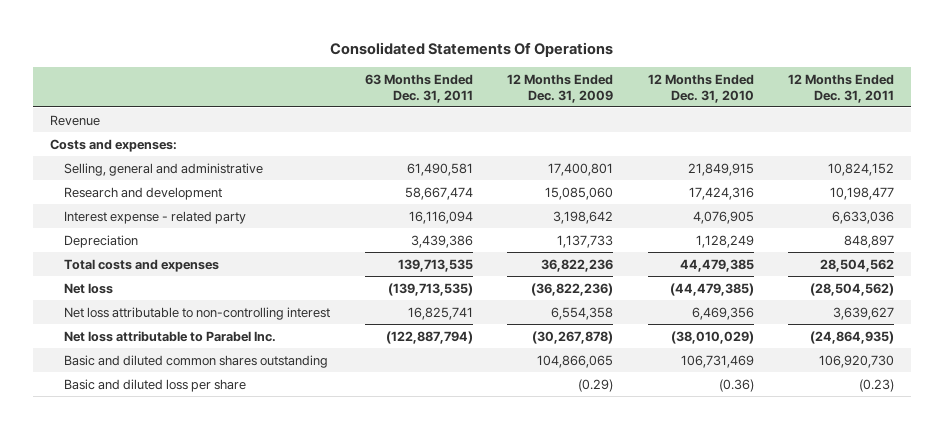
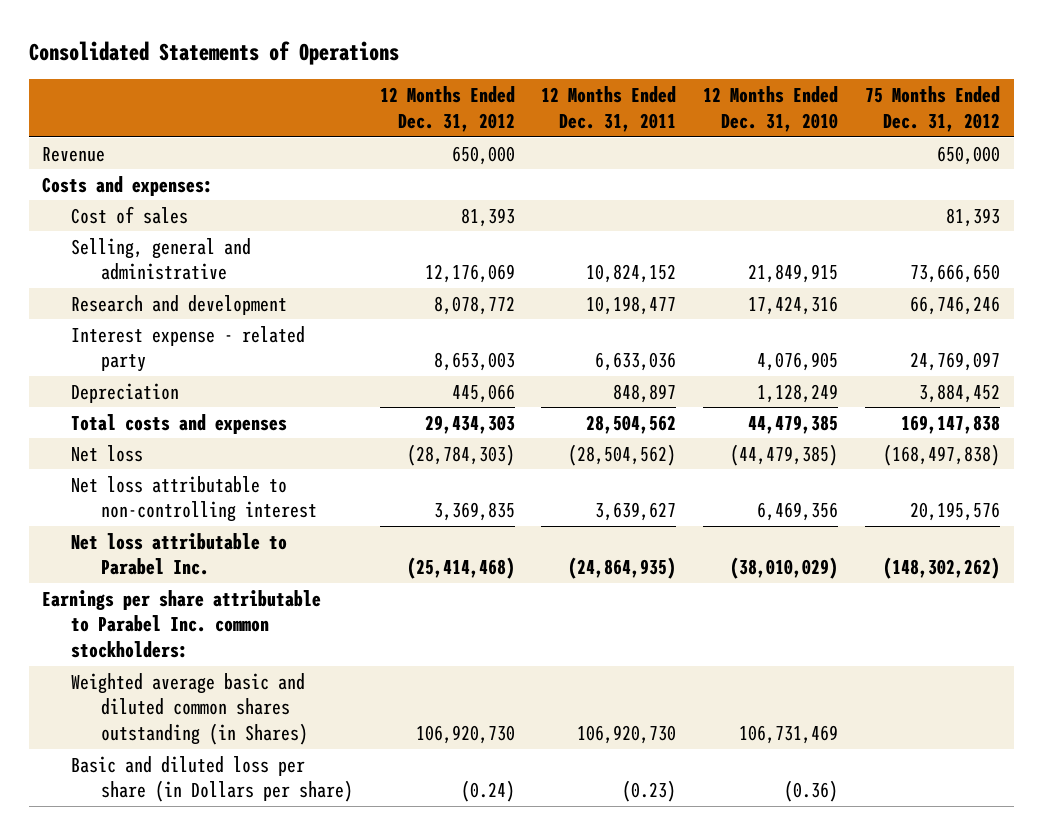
[330,41,614,57] Consolidated Statements Of Operations -> [28,40,399,65] Consolidated Statements of Operations
[364,73,473,103] 63 Months Ended Dec. 31, 2011 -> none
[507,73,614,103] 12 Months Ended Dec. 31, 2009 -> none
none -> [379,86,515,132] 12 Months Ended Dec. 31, 2012
none -> [865,86,1001,132] 75 Months Ended Dec. 31, 2012
none -> [71,205,189,224] Cost of sales
none -> [42,589,322,659] Earnings per share attributable to Parabel Inc. common stockholders:
[64,354,329,368] Basic and diluted common shares outstanding -> [71,672,308,746] Weighted average basic and diluted common shares outstanding (in Shares)
[64,378,247,392] Basic and diluted loss per share -> [71,755,353,803] Basic and diluted loss per share (in Dollars per share)

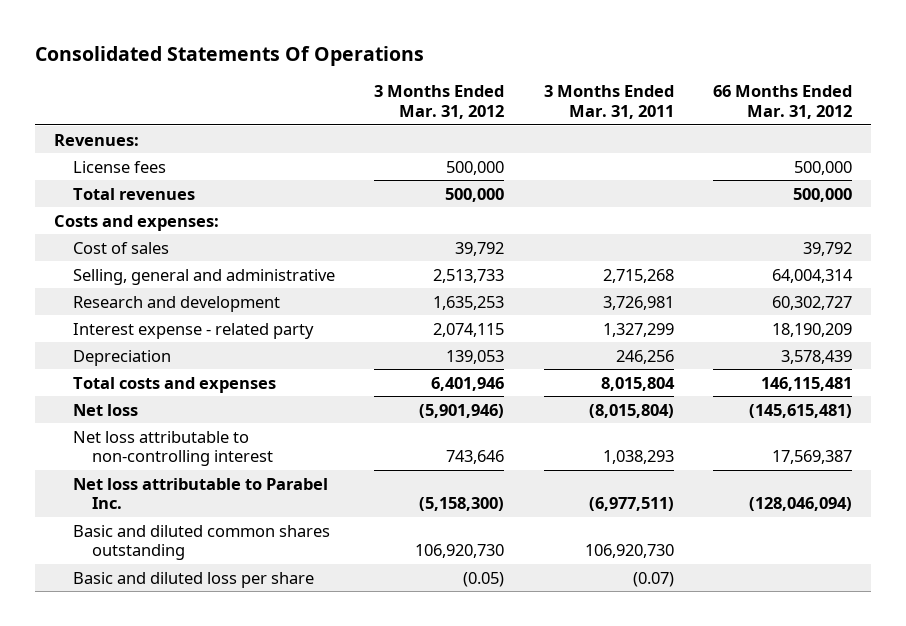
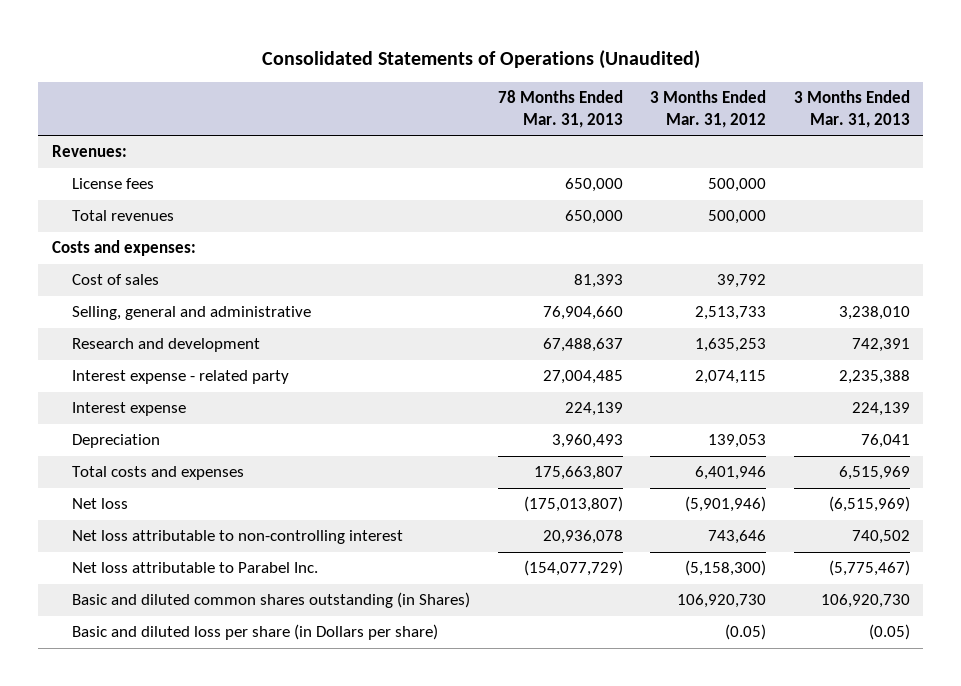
[34,45,424,66] Consolidated Statements Of Operations -> [261,49,700,69] Consolidated Statements of Operations (Unaudited)
[543,85,674,120] 3 Months Ended Mar. 31, 2011 -> none
[712,85,852,120] 66 Months Ended Mar. 31, 2012 -> none
none -> [497,90,623,129] 78 Months Ended Mar. 31, 2013
none -> [793,90,910,129] 3 Months Ended Mar. 31, 2013
none -> [72,402,187,417] Interest expense
[73,524,331,561] Basic and diluted common shares outstanding -> [72,592,471,609] Basic and diluted common shares outstanding (in Shares)
[73,571,315,588] Basic and diluted loss per share -> [72,624,439,641] Basic and diluted loss per share (in Dollars per share)

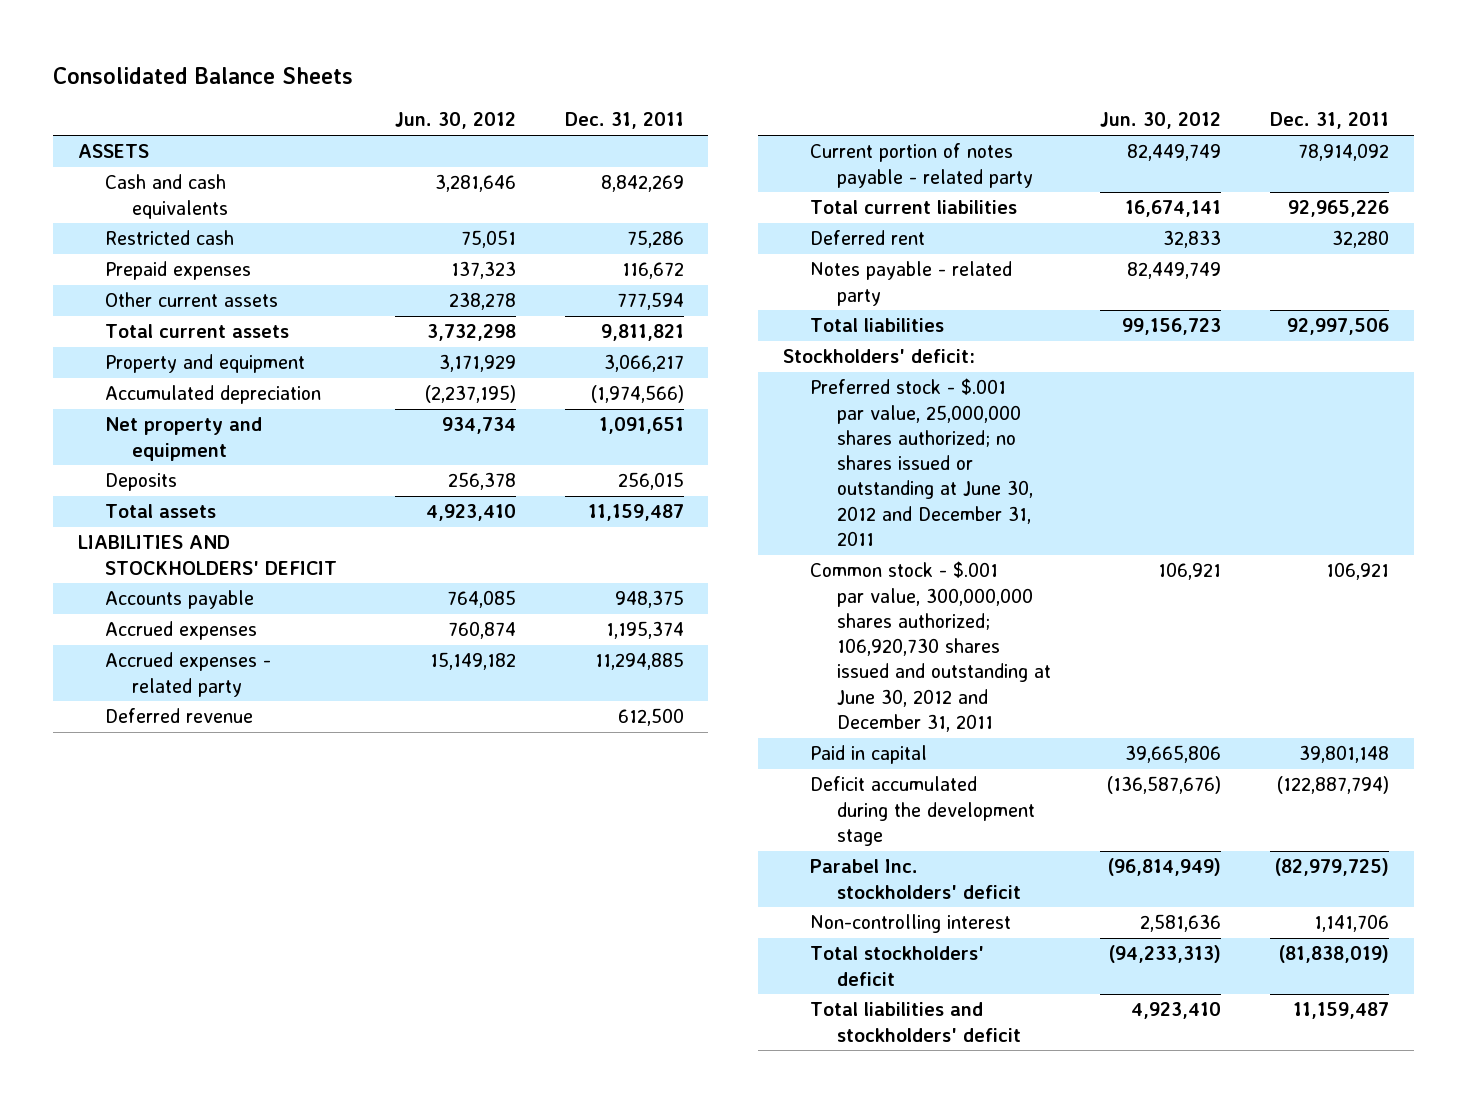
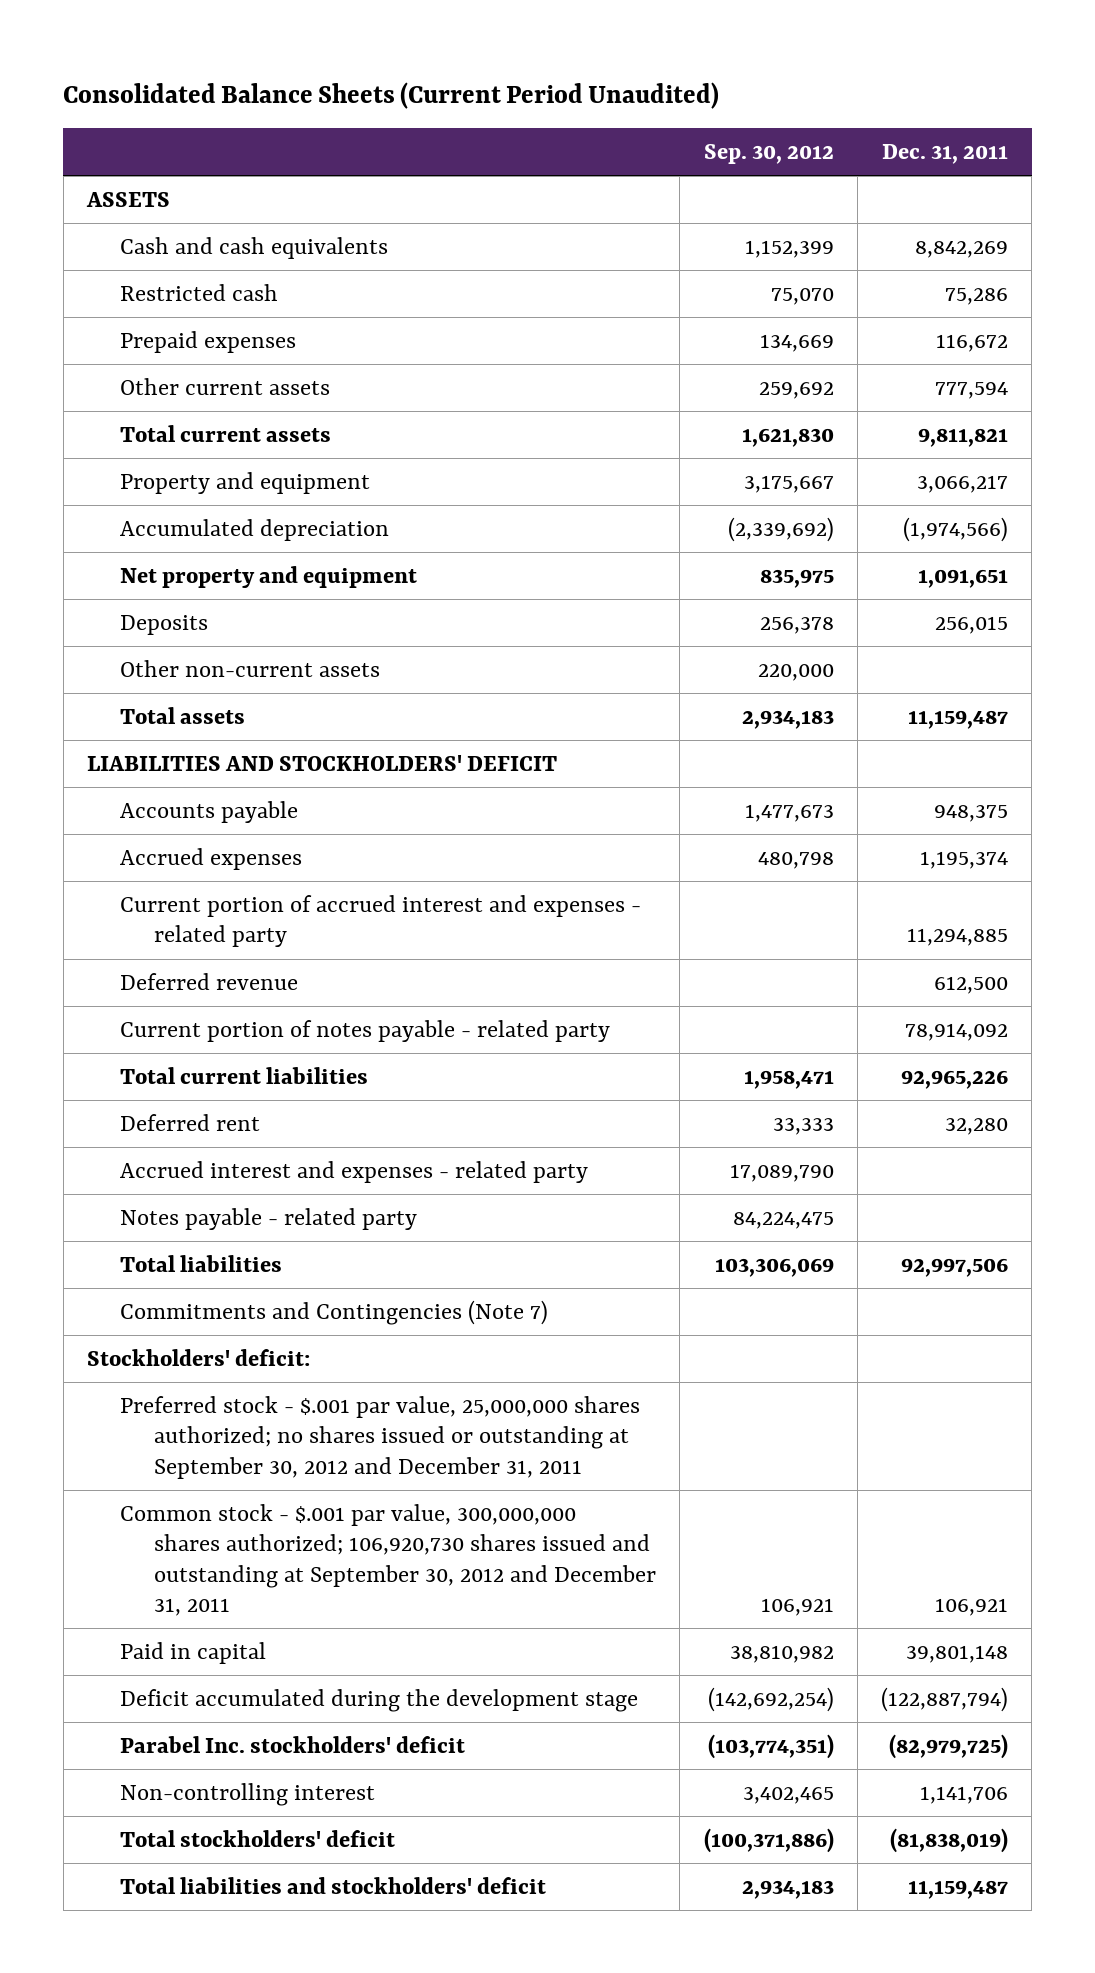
[53,67,354,85] Consolidated Balance Sheets -> [63,81,720,109] Consolidated Balance Sheets (Current Period Unaudited)
[394,112,516,130] Jun. 30, 2012 -> none
none -> [703,143,834,164] Sep. 30, 2012
none -> [120,659,381,677] Other non-current assets
[104,652,271,697] Accrued expenses - related party -> [120,894,642,948] Current portion of accrued interest and expenses - related party
none -> [120,1160,589,1183] Accrued interest and expenses - related party
none -> [120,1299,549,1325] Commitments and Contingencies (Note 7)
[809,378,1033,546] Preferred stock - $.001 par value, 25,000,000 shares authorized; no shares issued or outstanding at June 30, 2012 and December 31, 2011 -> [120,1395,641,1479] Preferred stock - $.001 par value, 25,000,000 shares authorized; no shares issued or outstanding at September 30, 2012 and December 31, 2011
[809,561,1051,732] Common stock - $.001 par value, 300,000,000 shares authorized; 106,920,730 shares issued and outstanding at June 30, 2012 and December 31, 2011 -> [120,1503,657,1617] Common stock - $.001 par value, 300,000,000 shares authorized; 106,920,730 shares issued and outstanding at September 30, 2012 and December 31, 2011

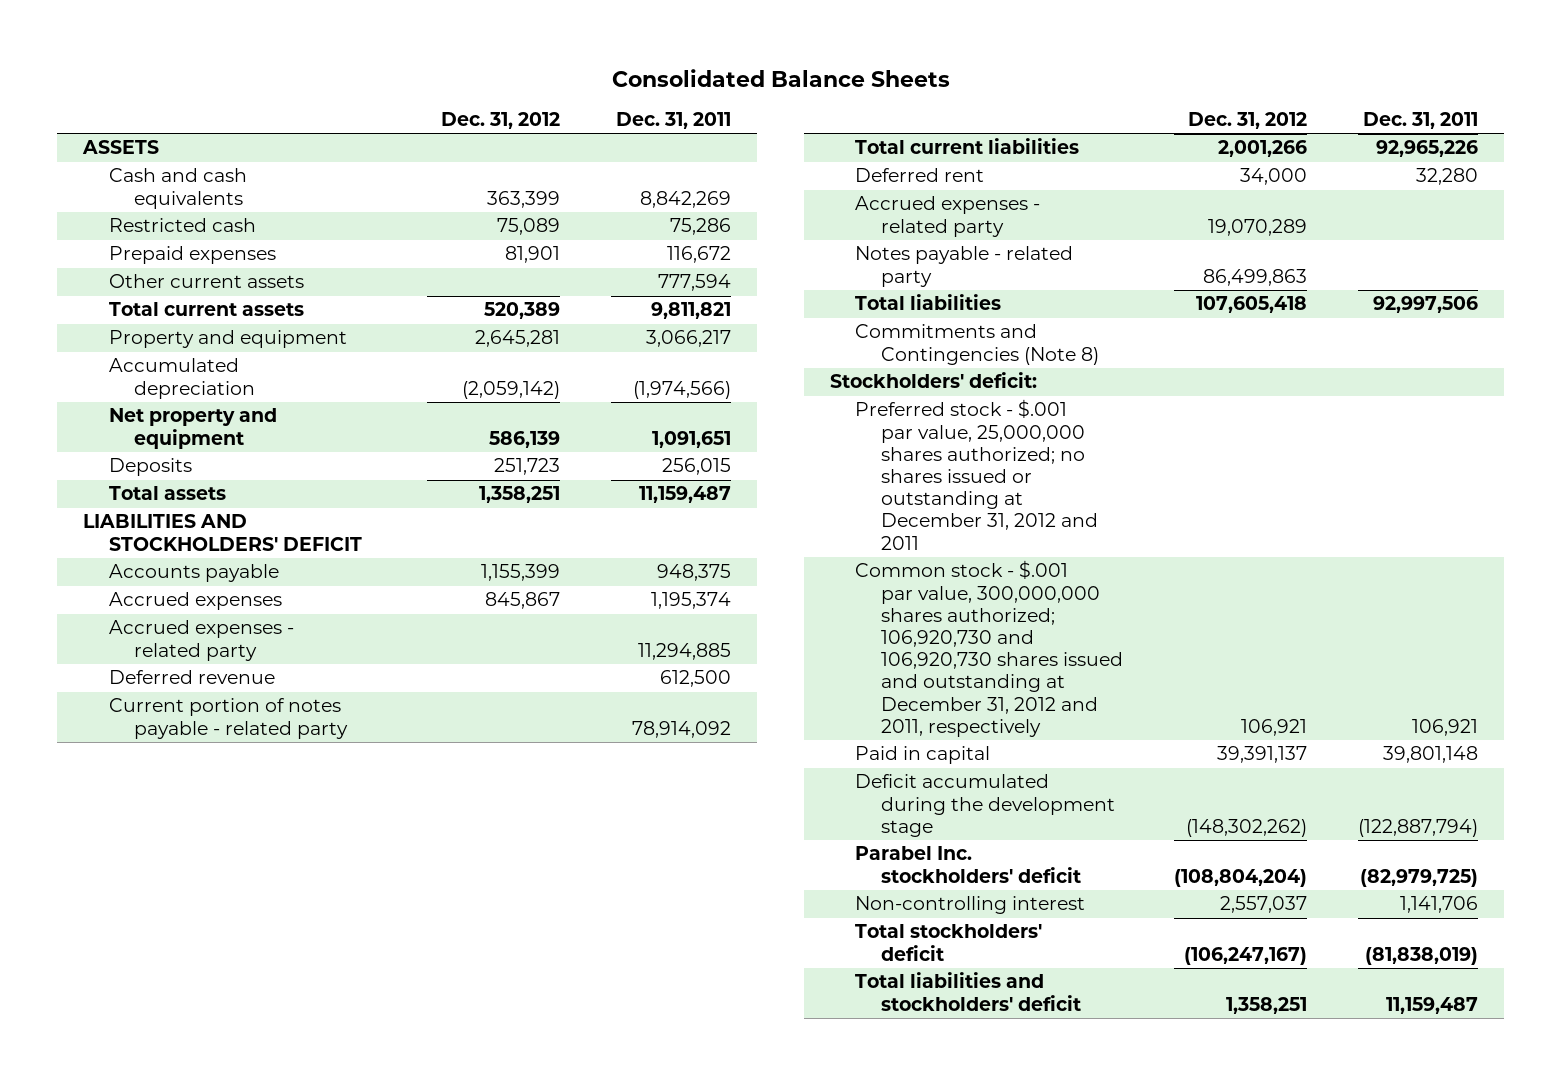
[63,81,720,109] Consolidated Balance Sheets (Current Period Unaudited) -> [611,68,950,87] Consolidated Balance Sheets
[703,143,834,164] Sep. 30, 2012 -> none
none -> [441,112,561,130] Dec. 31, 2012
[120,659,381,677] Other non-current assets -> none
[120,894,642,948] Current portion of accrued interest and expenses - related party -> [108,620,294,661] Accrued expenses - related party
[120,1160,589,1183] Accrued interest and expenses - related party -> [855,196,1041,237] Accrued expenses - related party
[120,1299,549,1325] Commitments and Contingencies (Note 7) -> [855,324,1100,365] Commitments and Contingencies (Note 8)
[120,1395,641,1479] Preferred stock - $.001 par value, 25,000,000 shares authorized; no shares issued or outstanding at September 30, 2012 and December 31, 2011 -> [855,399,1099,550] Preferred stock - $.001 par value, 25,000,000 shares authorized; no shares issued or outstanding at December 31, 2012 and 2011
[120,1503,657,1617] Common stock - $.001 par value, 300,000,000 shares authorized; 106,920,730 shares issued and outstanding at September 30, 2012 and December 31, 2011 -> [855,560,1124,737] Common stock - $.001 par value, 300,000,000 shares authorized; 106,920,730 and 106,920,730 shares issued and outstanding at December 31, 2012 and 2011, respectively

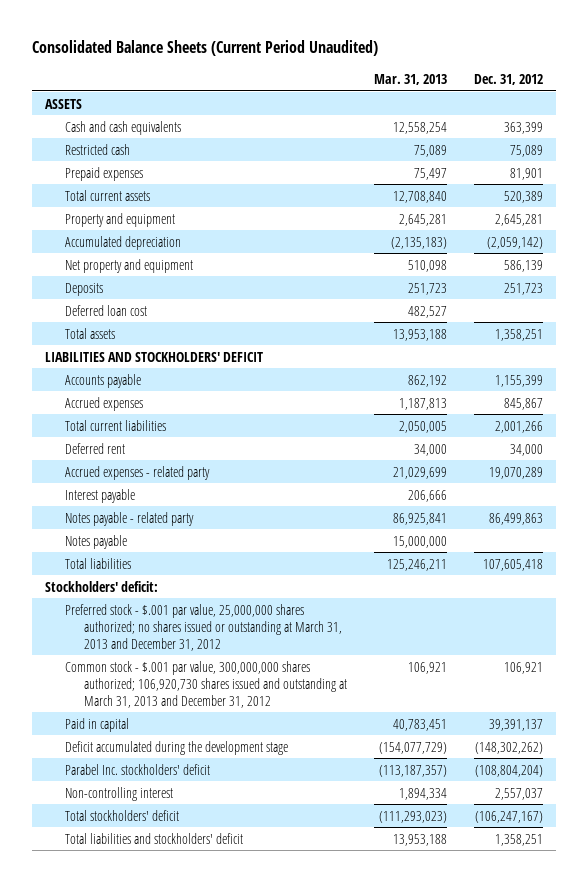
[611,68,950,87] Consolidated Balance Sheets -> [31,40,378,57] Consolidated Balance Sheets (Current Period Unaudited)
[616,112,732,130] Dec. 31, 2011 -> none
none -> [373,73,447,85] Mar. 31, 2013
[108,274,304,289] Other current assets -> none
none -> [64,304,147,316] Deferred loan cost
[108,620,294,661] Accrued expenses - related party -> none
[108,670,275,685] Deferred revenue -> none
[108,698,349,739] Current portion of notes payable - related party -> none
none -> [64,488,135,503] Interest payable
none -> [64,534,127,549] Notes payable
[855,324,1100,365] Commitments and Contingencies (Note 8) -> none
[855,399,1099,550] Preferred stock - $.001 par value, 25,000,000 shares authorized; no shares issued or outstanding at December 31, 2012 and 2011 -> [64,603,343,651] Preferred stock - $.001 par value, 25,000,000 shares authorized; no shares issued or outstanding at March 31, 2013 and December 31, 2012
[855,560,1124,737] Common stock - $.001 par value, 300,000,000 shares authorized; 106,920,730 and 106,920,730 shares issued and outstanding at December 31, 2012 and 2011, respectively -> [64,660,348,708] Common stock - $.001 par value, 300,000,000 shares authorized; 106,920,730 shares issued and outstanding at March 31, 2013 and December 31, 2012

